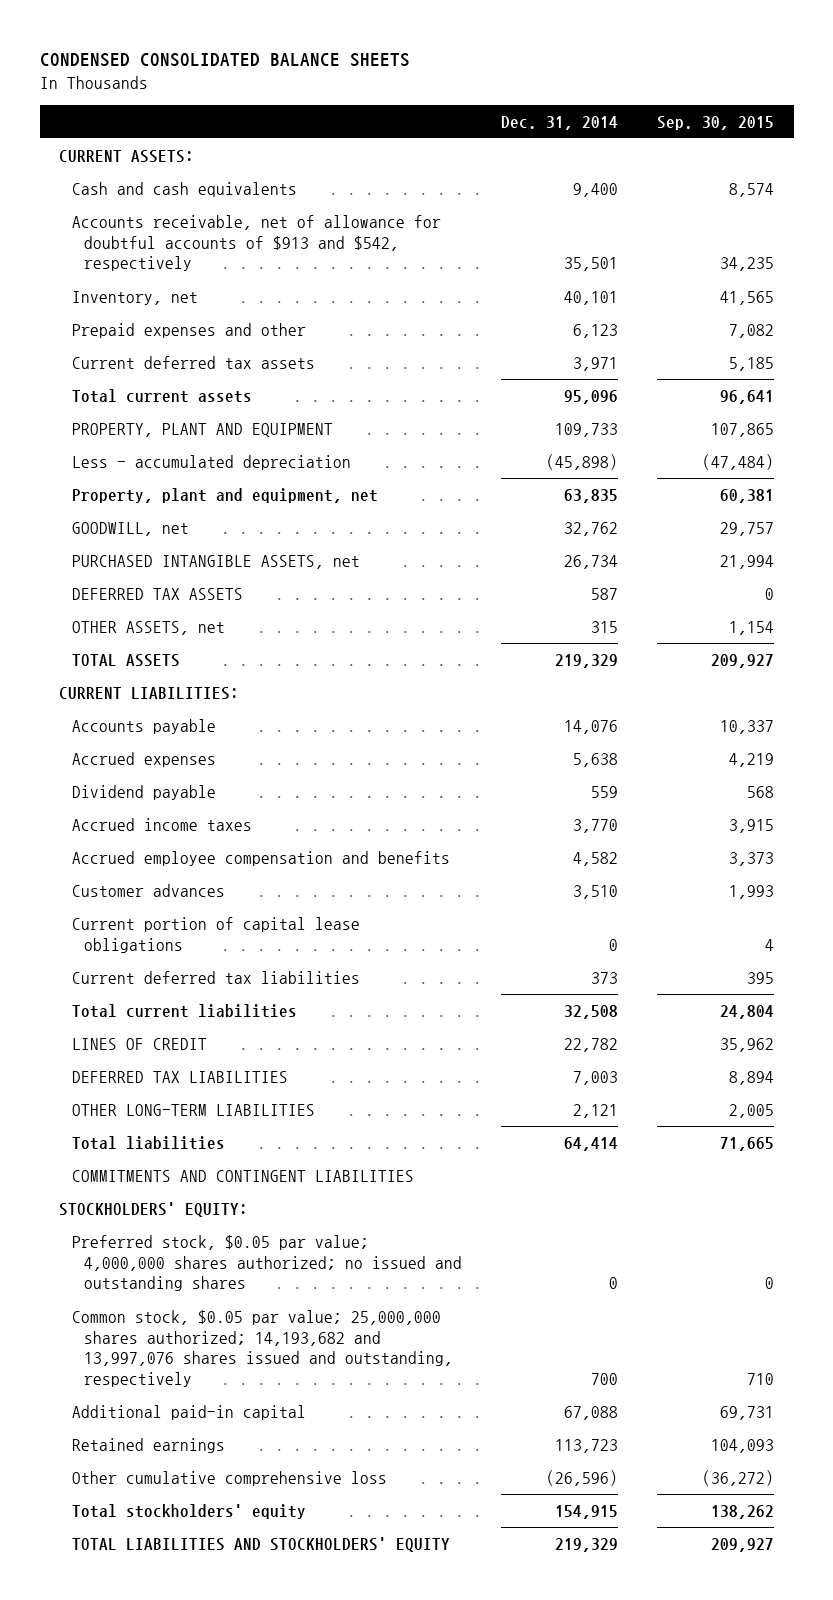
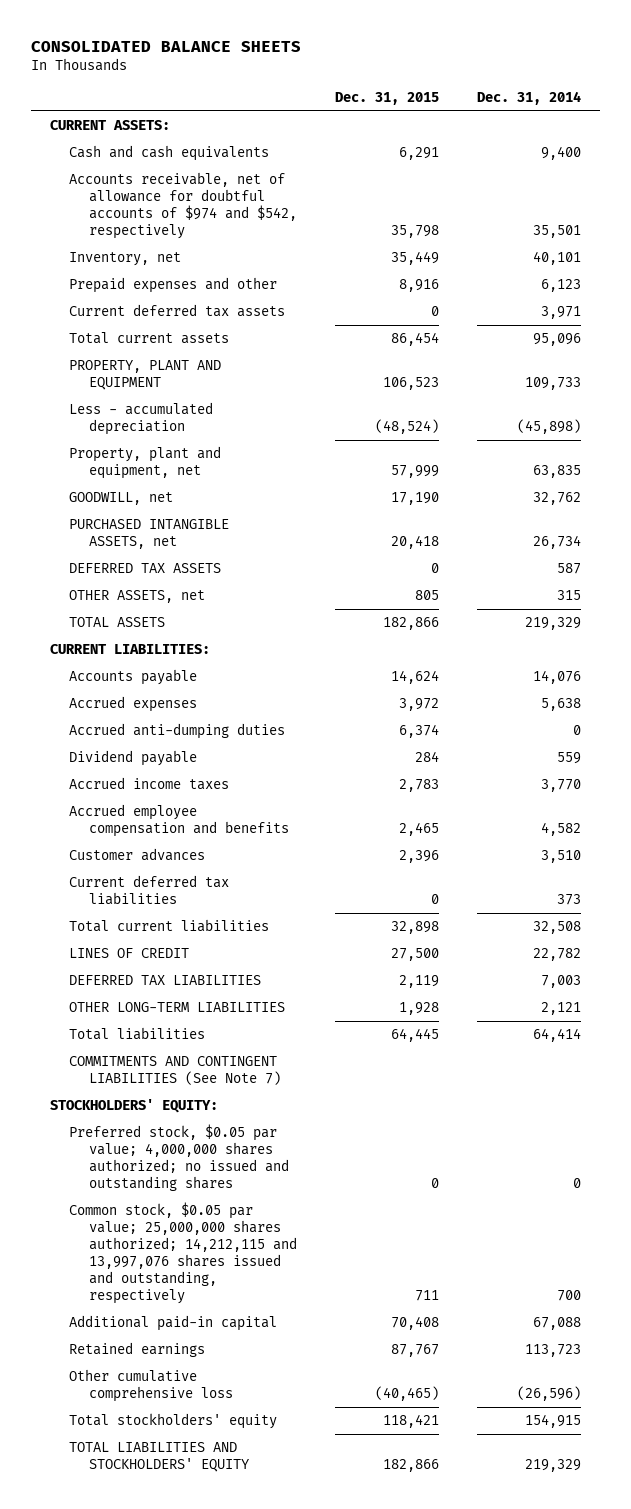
[39,53,410,68] CONDENSED CONSOLIDATED BALANCE SHEETS -> [31,40,302,52] CONSOLIDATED BALANCE SHEETS
[657,115,775,130] Sep. 30, 2015 -> none
none -> [334,91,439,105] Dec. 31, 2015
[71,214,441,272] Accounts receivable, net of allowance for doubtful accounts of $913 and $542, respectively -> [69,172,297,240] Accounts receivable, net of allowance for doubtful accounts of $974 and $542, respectively
none -> [69,723,286,740] Accrued anti-dumping duties
[71,916,360,953] Current portion of capital lease obligations -> none
[71,1169,414,1182] COMMITMENTS AND CONTINGENT LIABILITIES -> [69,1056,281,1086] COMMITMENTS AND CONTINGENT LIABILITIES (See Note 7)
[71,1309,454,1388] Common stock, $0.05 par value; 25,000,000 shares authorized; 14,193,682 and 13,997,076 shares issued and outstanding, respectively -> [69,1202,297,1304] Common stock, $0.05 par value; 25,000,000 shares authorized; 14,212,115 and 13,997,076 shares issued and outstanding, respectively

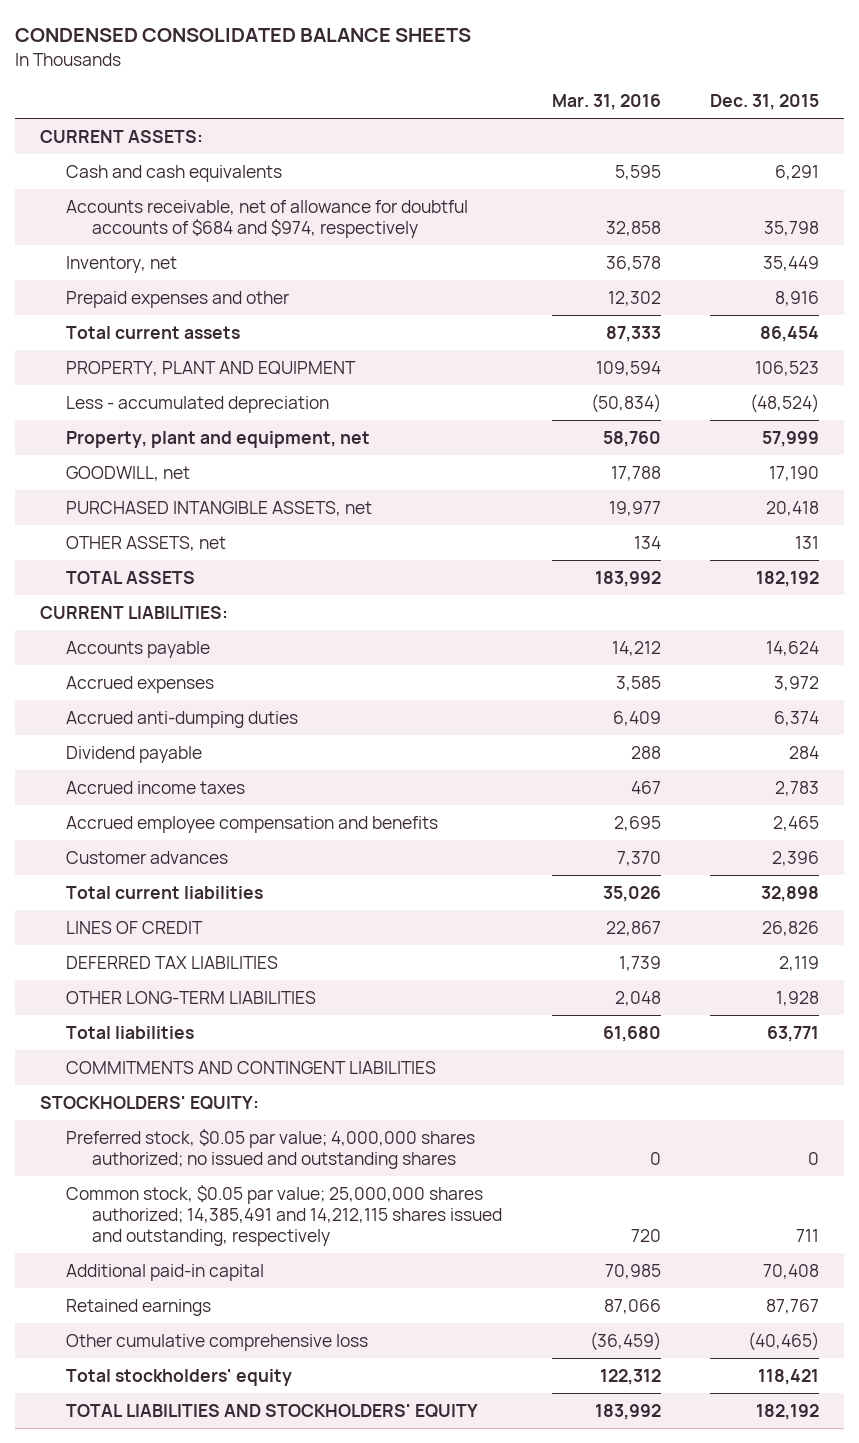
[31,40,302,52] CONSOLIDATED BALANCE SHEETS -> [15,28,472,43] CONDENSED CONSOLIDATED BALANCE SHEETS
[476,90,581,105] Dec. 31, 2014 -> none
none -> [551,94,661,111] Mar. 31, 2016
[69,172,297,240] Accounts receivable, net of allowance for doubtful accounts of $974 and $542, respectively -> [66,199,469,239] Accounts receivable, net of allowance for doubtful accounts of $684 and $974, respectively
[69,304,286,318] Current deferred tax assets -> none
[69,563,222,574] DEFERRED TAX ASSETS -> none
[414,590,439,601] 805 -> [795,535,820,549] 131
[382,617,439,631] 182,866 -> [756,570,820,587] 182,192
[69,875,230,906] Current deferred tax liabilities -> none
[390,948,439,962] 27,500 -> [762,920,820,936] 26,826
[390,1028,439,1043] 64,445 -> [767,1025,820,1042] 63,771
[69,1056,281,1086] COMMITMENTS AND CONTINGENT LIABILITIES (See Note 7) -> [66,1060,437,1074] COMMITMENTS AND CONTINGENT LIABILITIES
[69,1202,297,1304] Common stock, $0.05 par value; 25,000,000 shares authorized; 14,212,115 and 13,997,076 shares issued and outstanding, respectively -> [66,1184,503,1247] Common stock, $0.05 par value; 25,000,000 shares authorized; 14,385,491 and 14,212,115 shares issued and outstanding, respectively
[382,1459,439,1473] 182,866 -> [756,1403,820,1420] 182,192

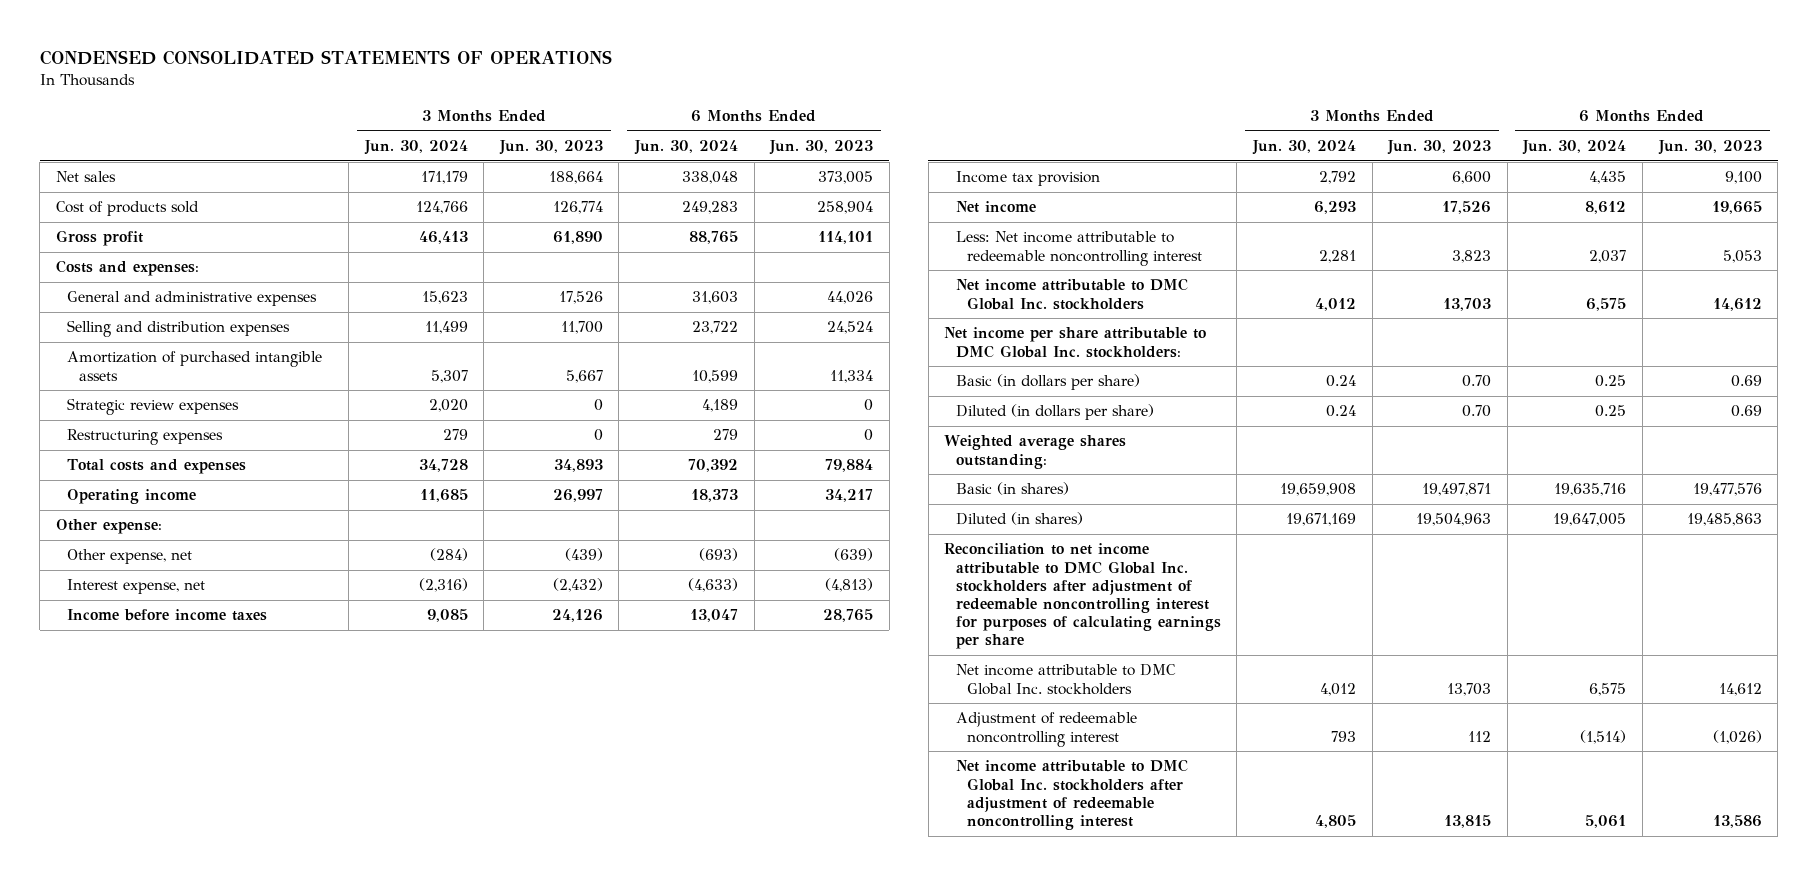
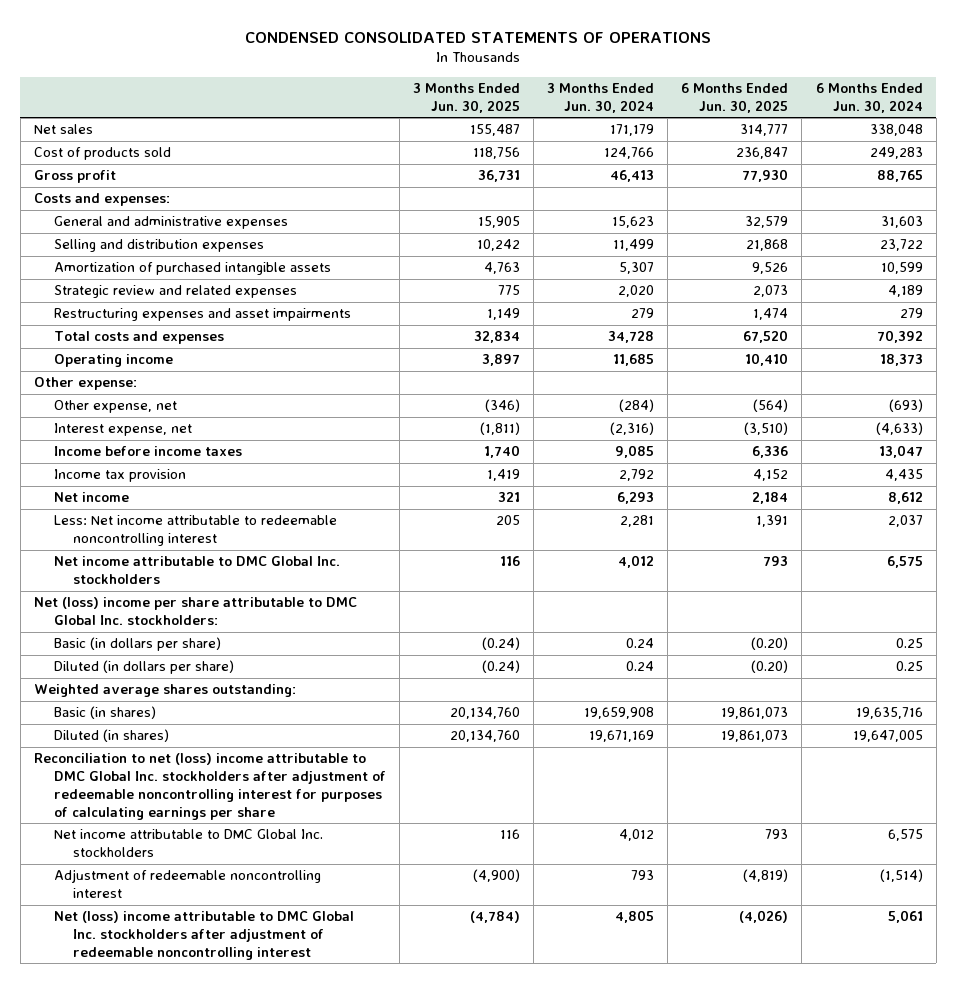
[498,140,603,156] Jun. 30, 2023 -> none
[769,140,874,156] Jun. 30, 2023 -> none
none -> [412,83,520,114] 3 Months Ended Jun. 30, 2025
none -> [681,83,789,114] 6 Months Ended Jun. 30, 2025
[67,398,240,416] Strategic review expenses -> [53,285,297,299] Strategic review and related expenses
[67,429,224,446] Restructuring expenses -> [53,308,351,322] Restructuring expenses and asset impairments
[944,327,1207,358] Net income per share attributable to DMC Global Inc. stockholders: -> [33,597,357,626] Net (loss) income per share attributable to DMC Global Inc. stockholders:
[944,543,1221,650] Reconciliation to net income attributable to DMC Global Inc. stockholders after adjustment of redeemable noncontrolling interest for purposes of calculating earnings per share -> [33,753,386,820] Reconciliation to net (loss) income attributable to DMC Global Inc. stockholders after adjustment of redeemable noncontrolling interest for purposes of calculating earnings per share
[955,759,1188,830] Net income attributable to DMC Global Inc. stockholders after adjustment of redeemable noncontrolling interest -> [53,911,354,960] Net (loss) income attributable to DMC Global Inc. stockholders after adjustment of redeemable noncontrolling interest

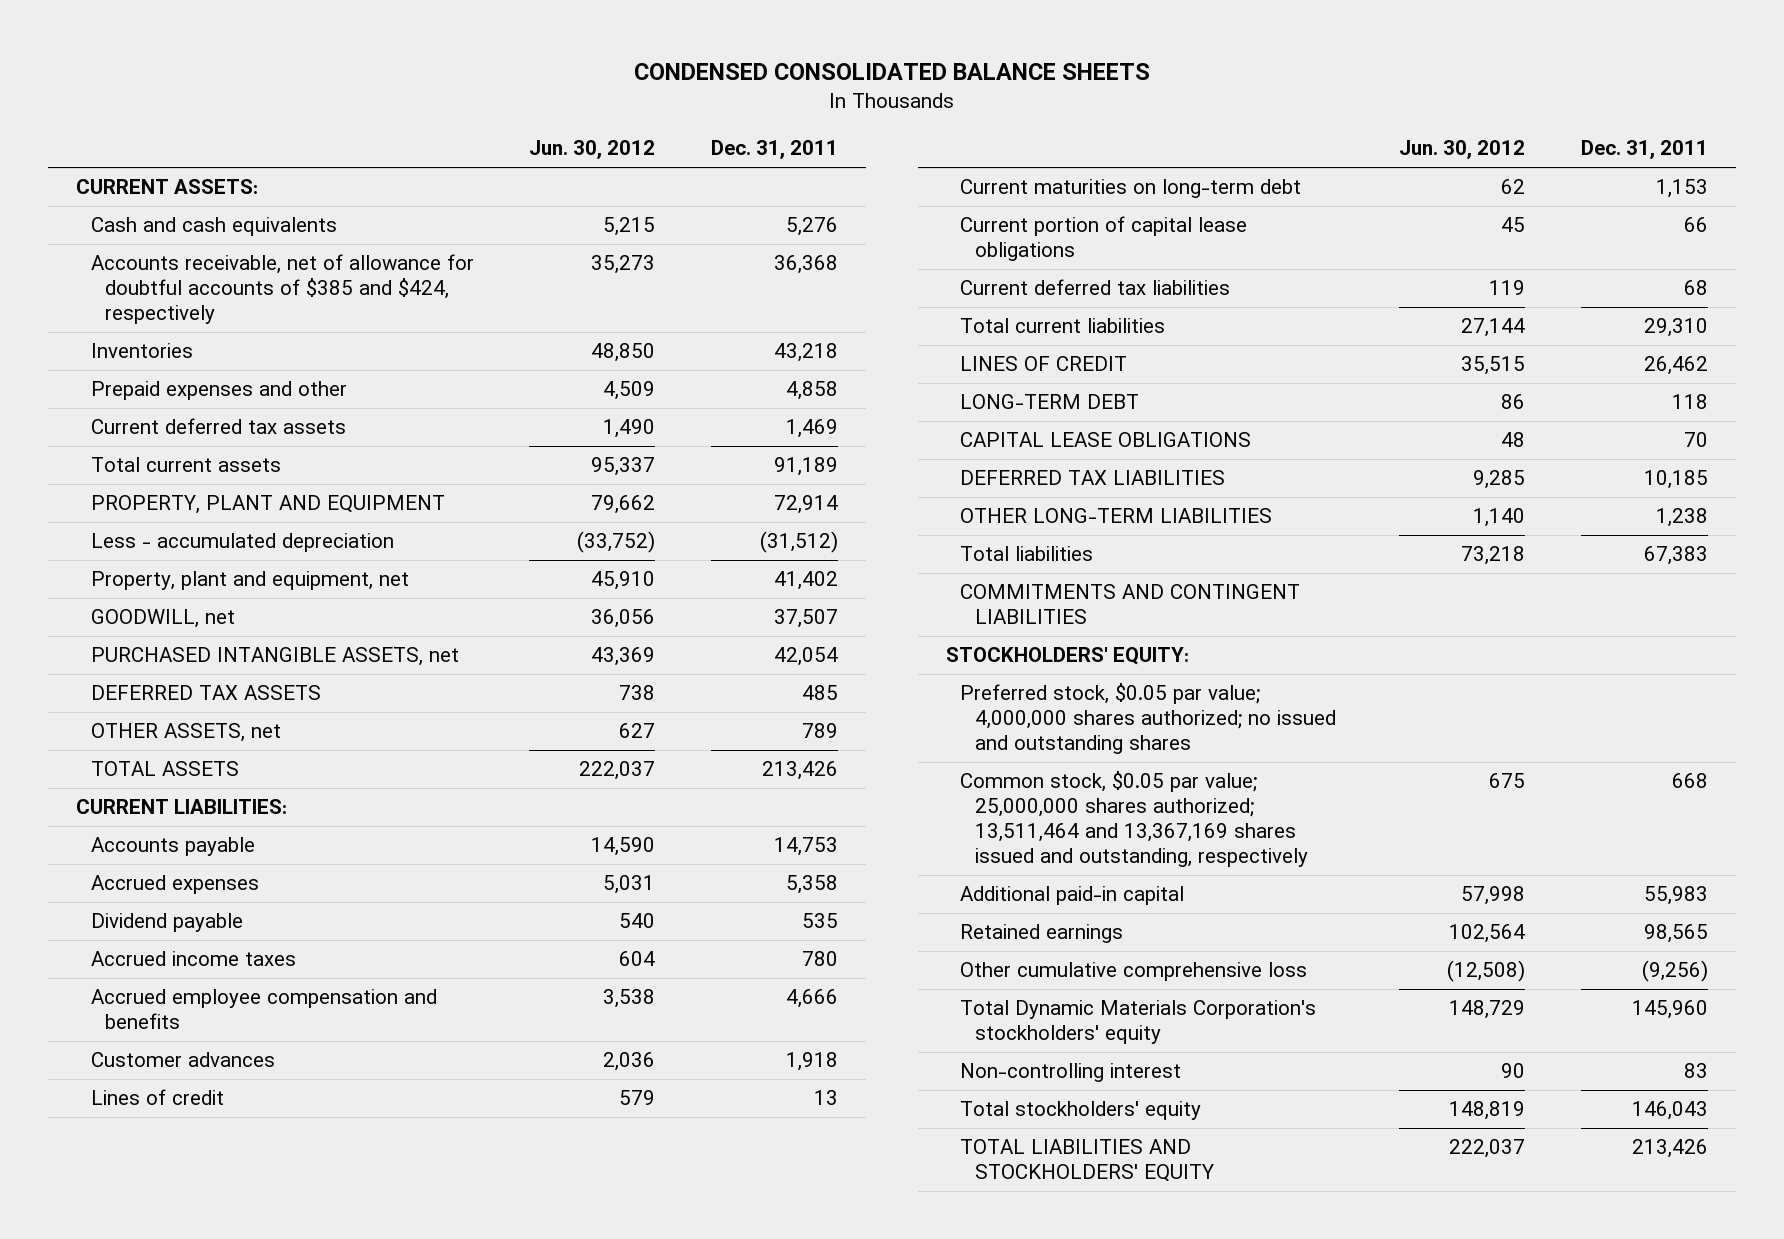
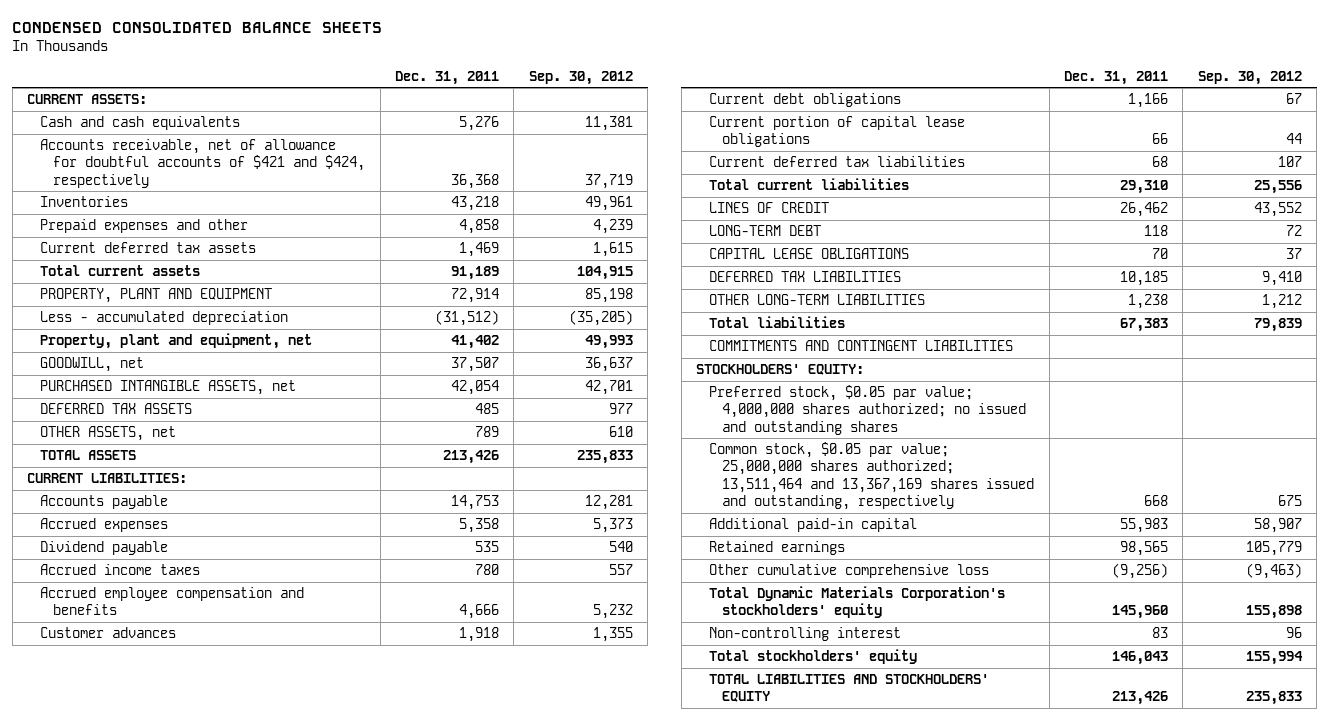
[529,140,656,160] Jun. 30, 2012 -> none
none -> [528,70,633,85] Sep. 30, 2012
[90,254,474,325] Accounts receivable, net of allowance for doubtful accounts of $385 and $424, respectively -> [40,139,366,188] Accounts receivable, net of allowance for doubtful accounts of $421 and $424, respectively
[90,1089,224,1106] Lines of credit -> none
[960,179,1302,199] Current maturities on long-term debt -> none
none -> [709,93,902,108] Current debt obligations

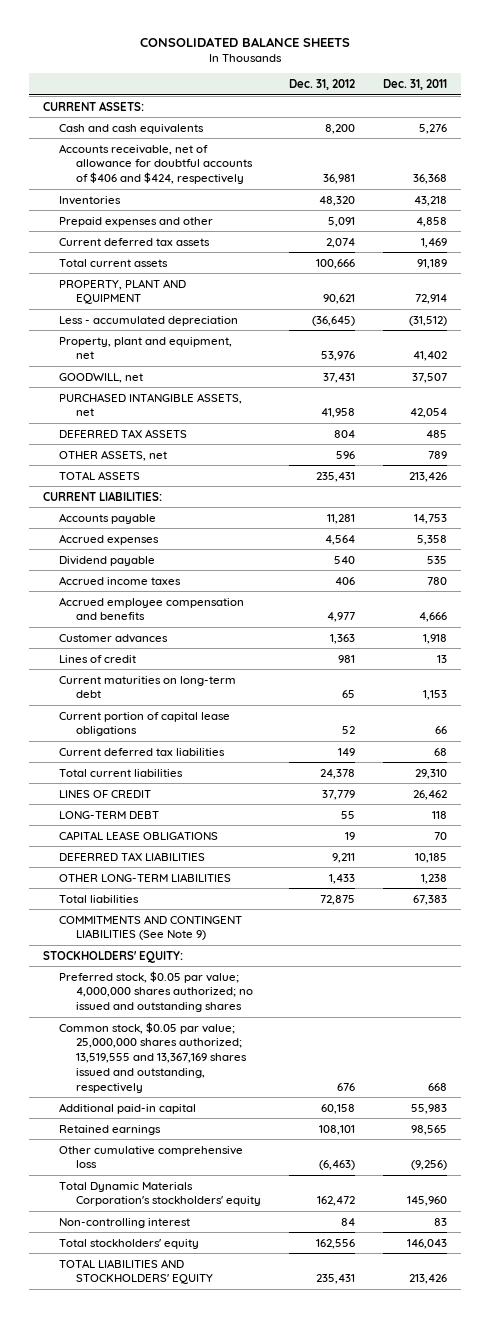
[12,22,383,34] CONDENSED CONSOLIDATED BALANCE SHEETS -> [139,36,350,47] CONSOLIDATED BALANCE SHEETS
[528,70,633,85] Sep. 30, 2012 -> none
none -> [288,79,355,91] Dec. 31, 2012
[40,139,366,188] Accounts receivable, net of allowance for doubtful accounts of $421 and $424, respectively -> [59,143,253,185] Accounts receivable, net of allowance for doubtful accounts of $406 and $424, respectively
[709,93,902,108] Current debt obligations -> none
none -> [59,654,137,663] Lines of credit
none -> [59,675,237,699] Current maturities on long-term debt
[709,340,1014,352] COMMITMENTS AND CONTINGENT LIABILITIES -> [59,914,243,941] COMMITMENTS AND CONTINGENT LIABILITIES (See Note 9)
[709,442,1035,510] Common stock, $0.05 par value; 25,000,000 shares authorized; 13,511,464 and 13,367,169 shares issued and outstanding, respectively -> [59,1021,247,1093] Common stock, $0.05 par value; 25,000,000 shares authorized; 13,519,555 and 13,367,169 shares issued and outstanding, respectively

